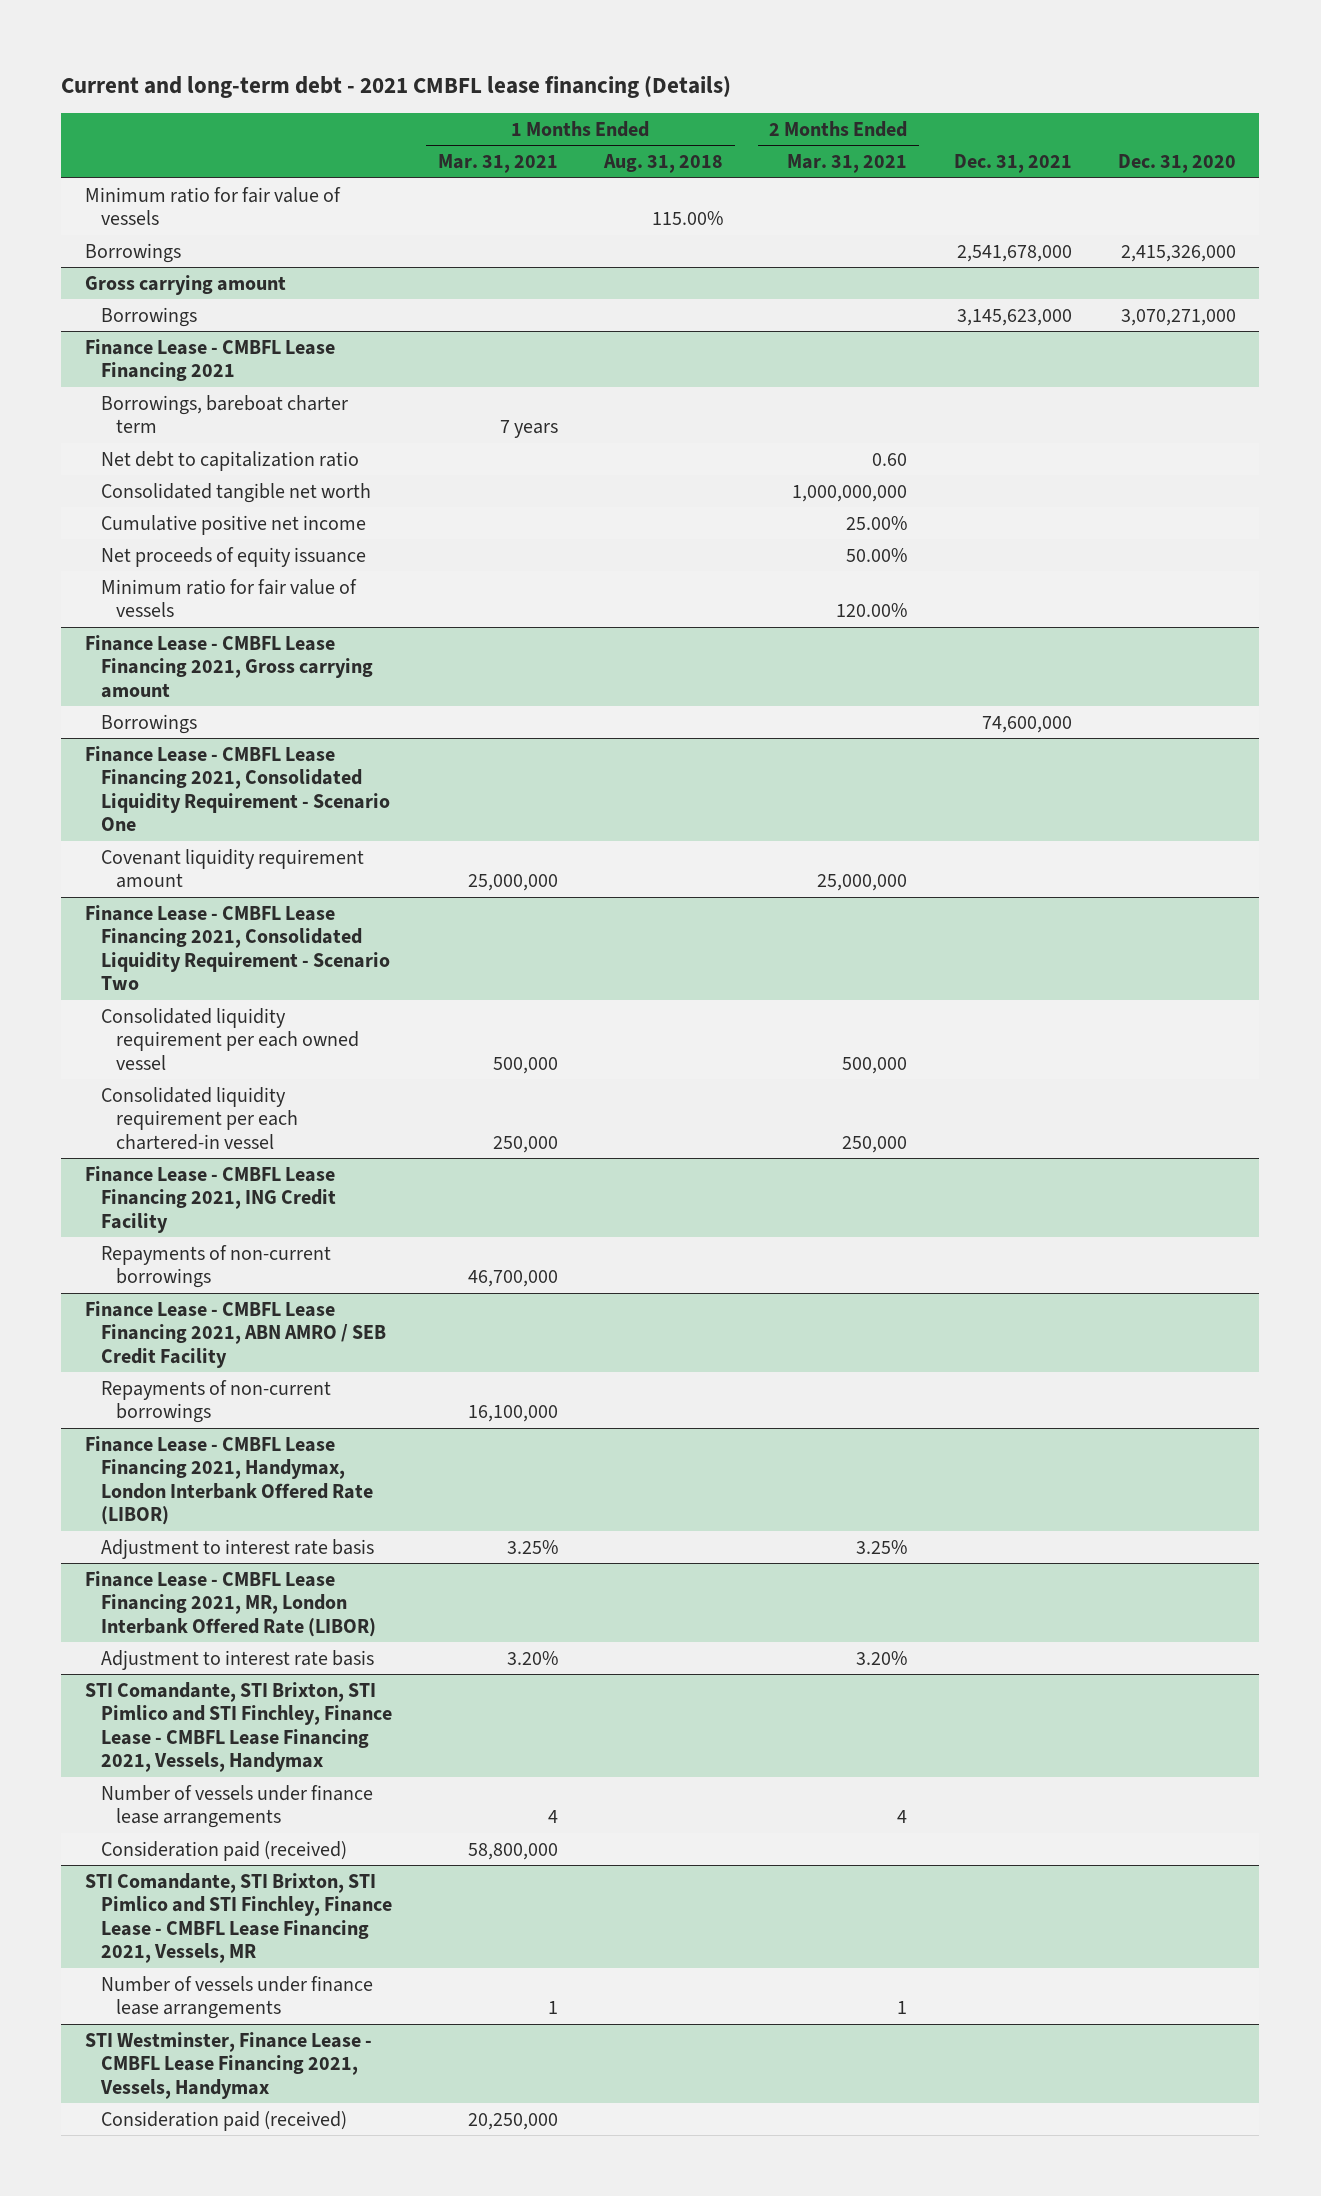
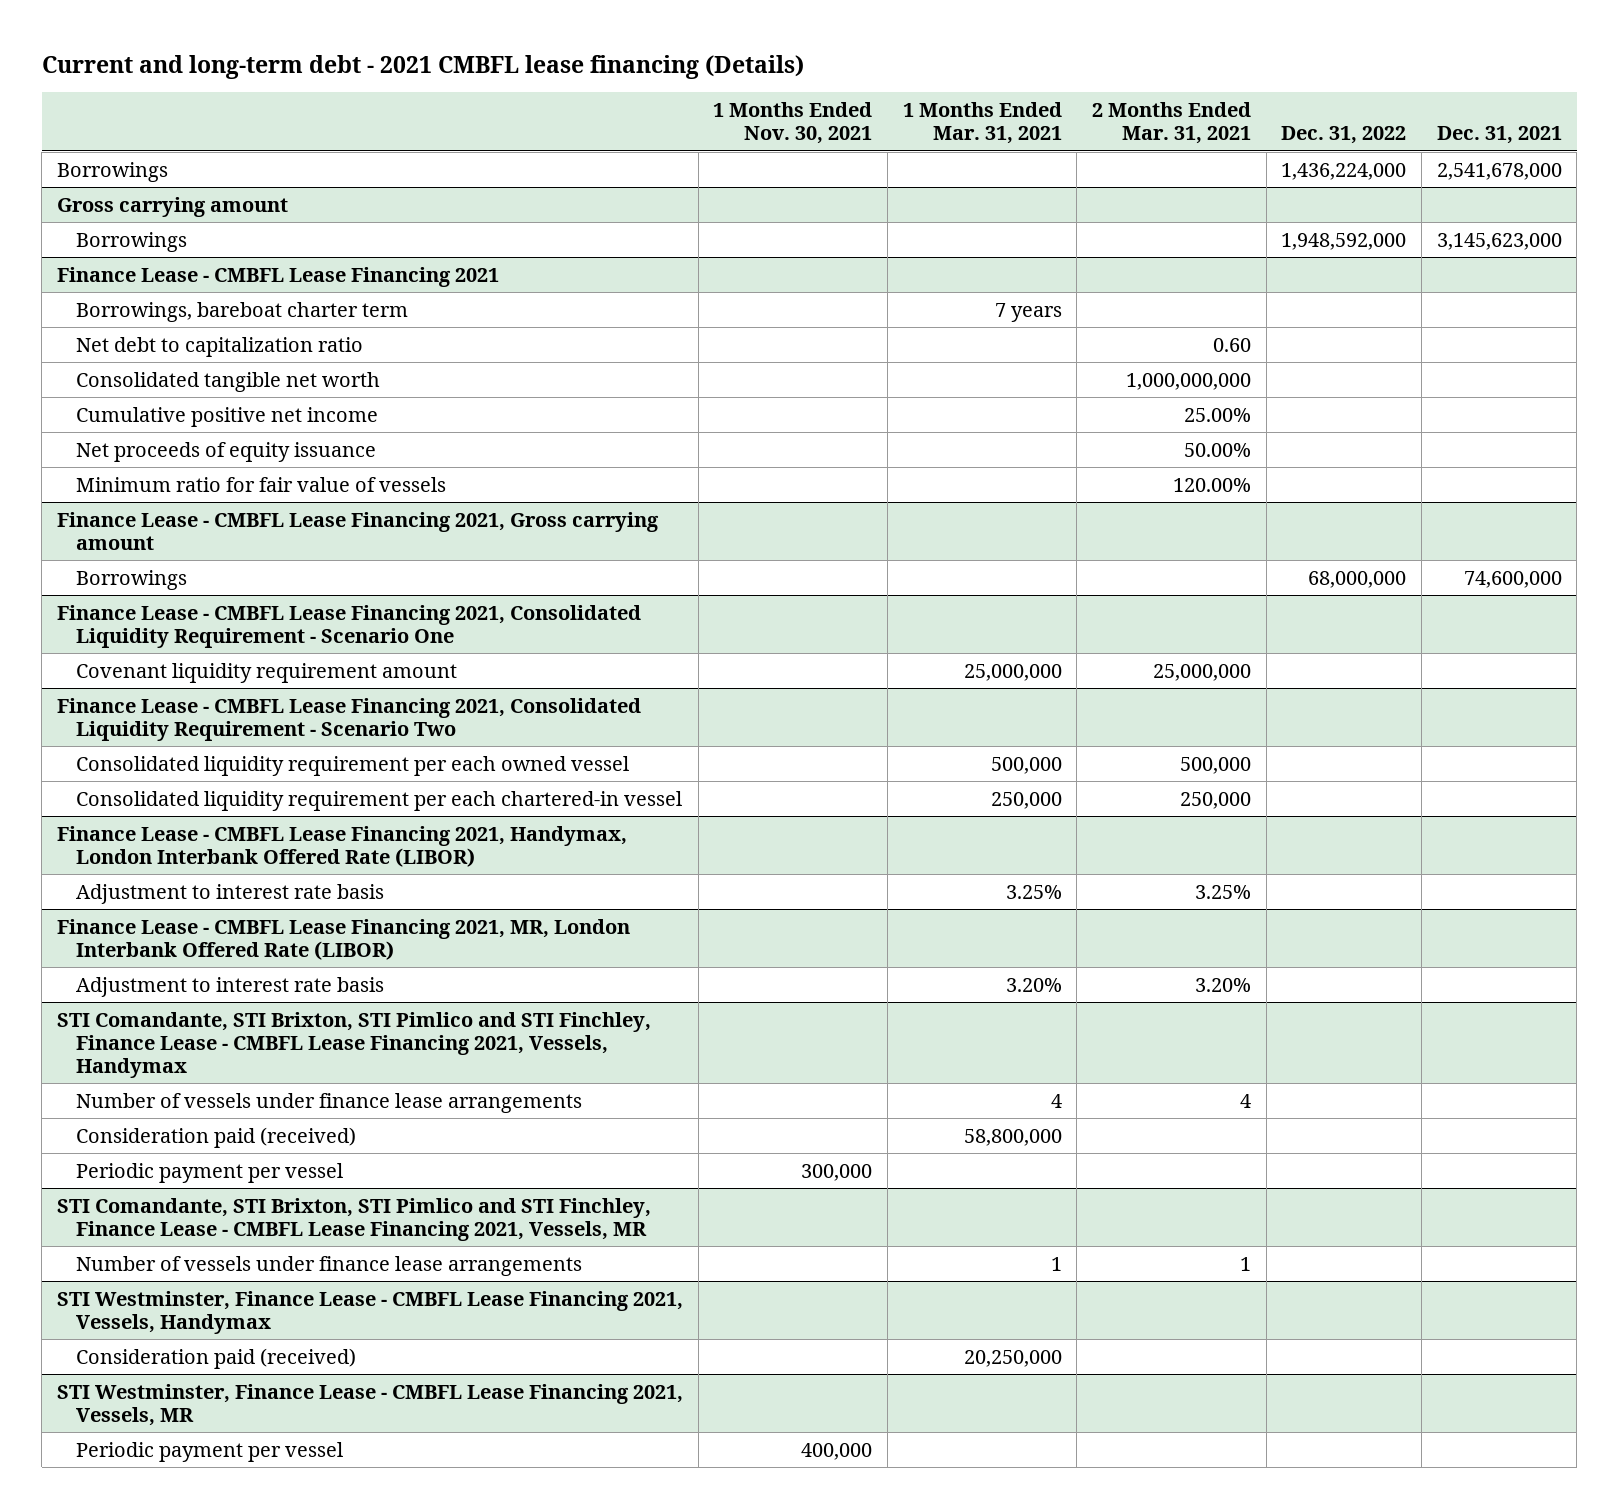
[603,154,724,174] Aug. 31, 2018 -> none
[1118,154,1237,174] Dec. 31, 2020 -> none
none -> [713,102,873,145] 1 Months Ended Nov. 30, 2021
none -> [1281,126,1407,145] Dec. 31, 2022
[84,186,341,226] Minimum ratio for fair value of vessels -> none
[84,1165,336,1233] Finance Lease - CMBFL Lease Financing 2021, ING Credit Facility -> none
[100,1244,331,1289] Repayments of non-current borrowings -> none
[84,1300,386,1368] Finance Lease - CMBFL Lease Financing 2021, ABN AMRO / SEB Credit Facility -> none
[100,1379,331,1424] Repayments of non-current borrowings -> none
none -> [75,1162,343,1183] Periodic payment per vessel
none -> [56,1383,683,1426] STI Westminster, Finance Lease - CMBFL Lease Financing 2021, Vessels, MR
none -> [75,1441,343,1462] Periodic payment per vessel

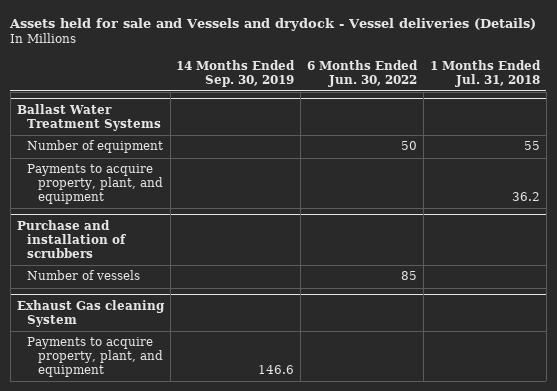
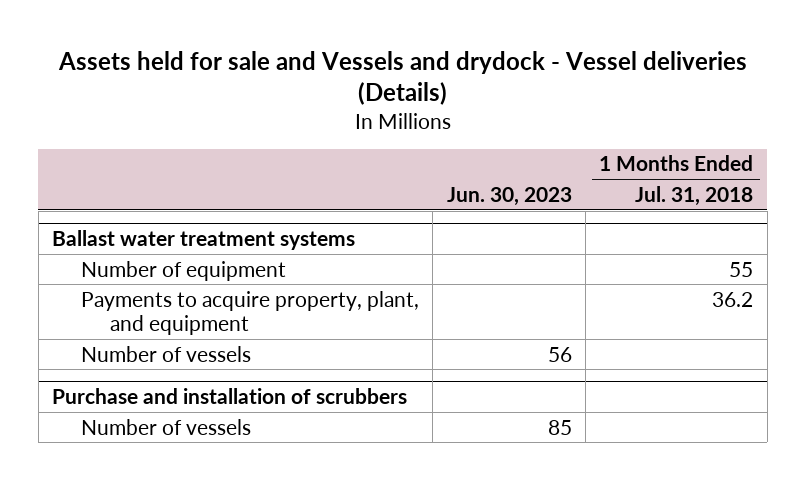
[176,60,296,87] 14 Months Ended Sep. 30, 2019 -> none
[307,60,419,87] 6 Months Ended Jun. 30, 2022 -> none
none -> [446,186,572,206] Jun. 30, 2023
[16,104,162,131] Ballast Water Treatment Systems -> [52,229,356,250] Ballast water treatment systems
none -> [81,345,252,362] Number of vessels
[16,300,165,327] Exhaust Gas cleaning System -> none
[27,337,164,377] Payments to acquire property, plant, and equipment -> none

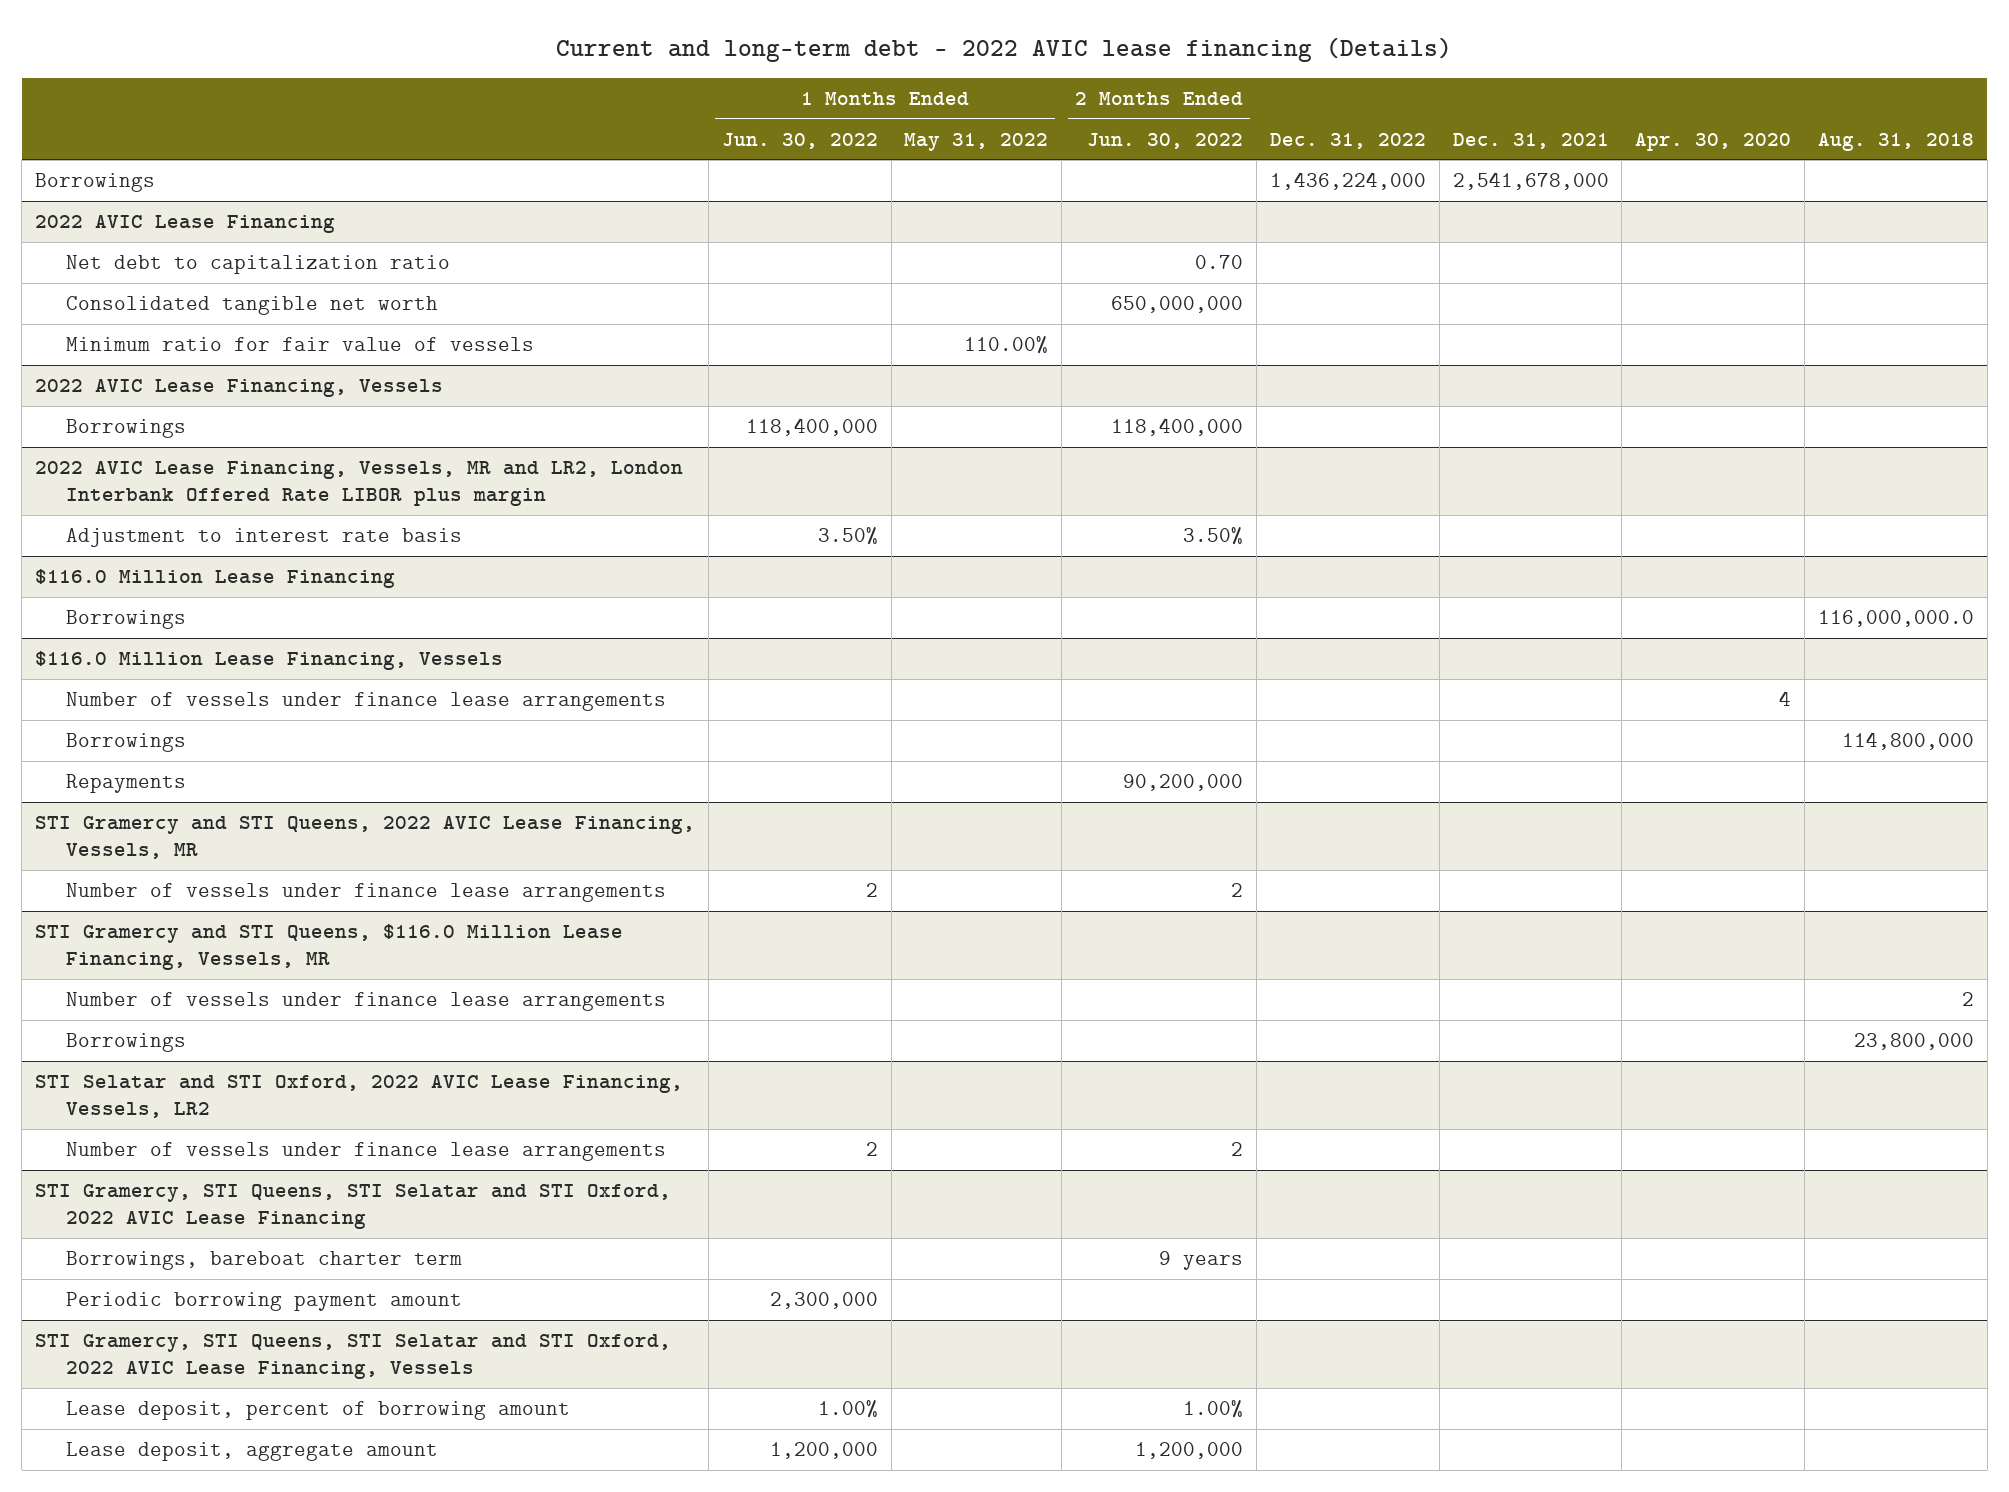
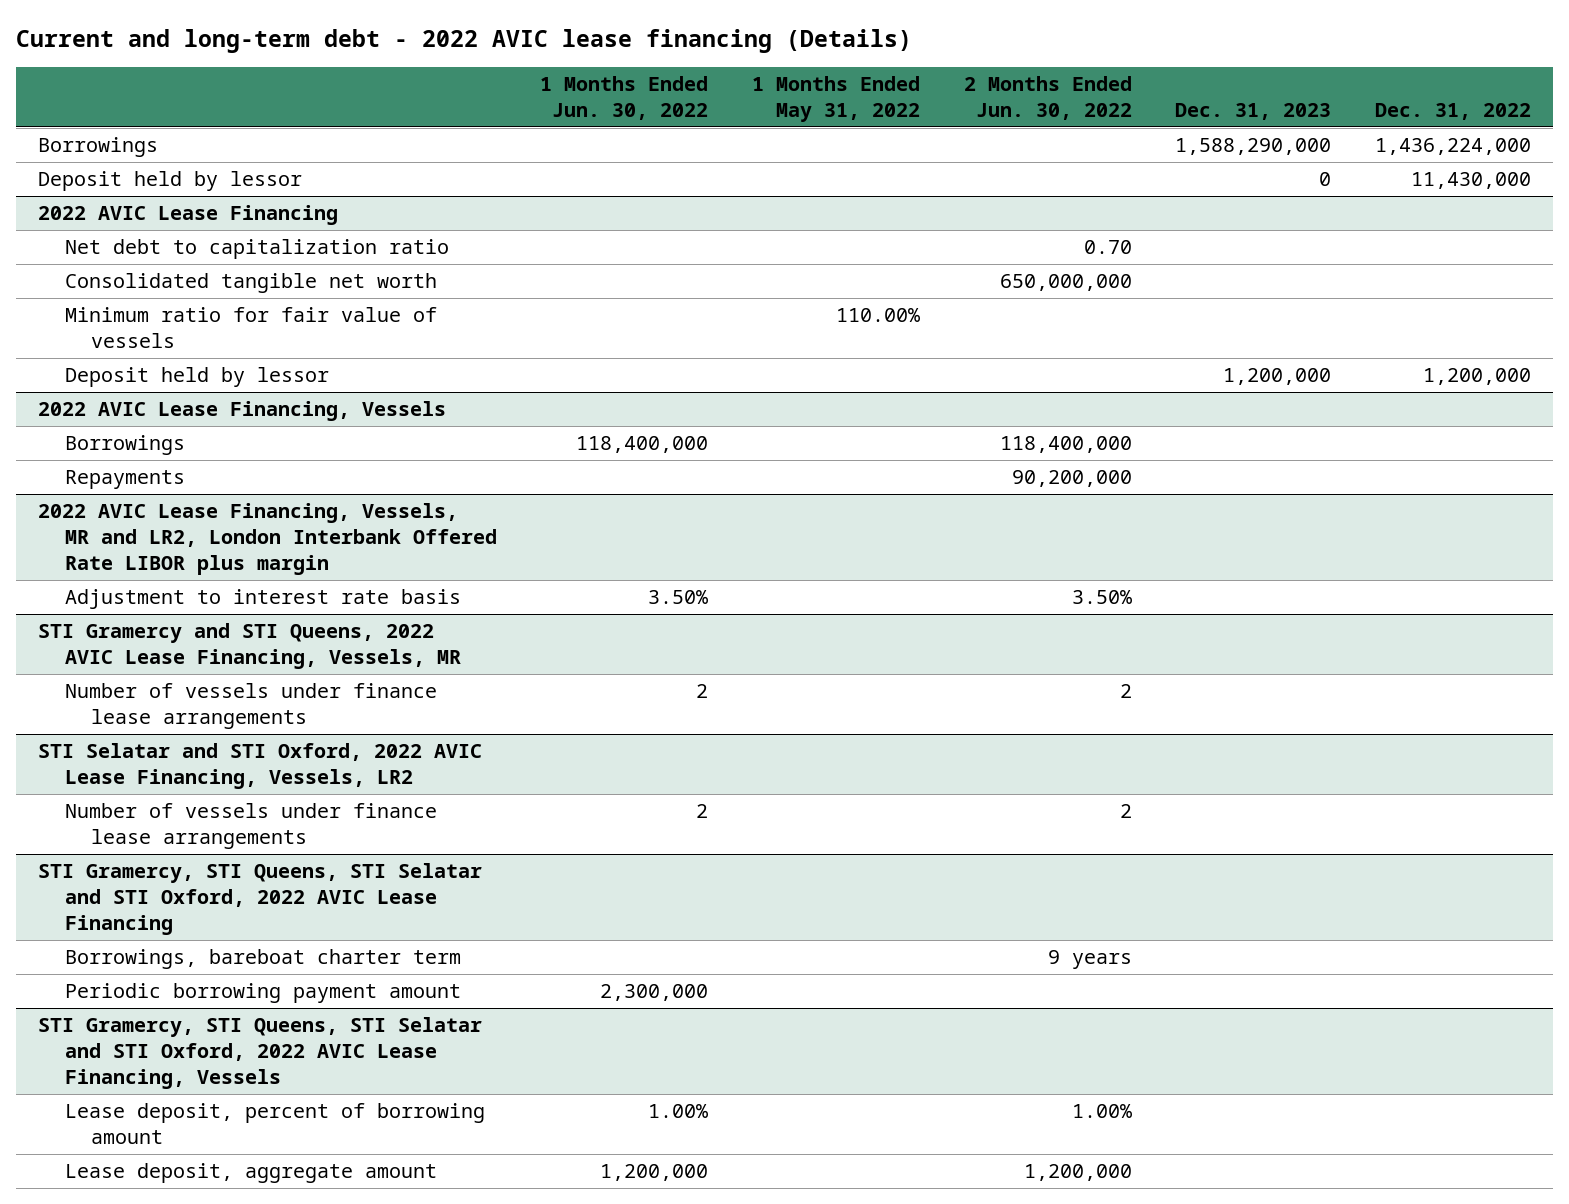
[1452,132,1609,149] Dec. 31, 2021 -> none
[1635,132,1792,151] Apr. 30, 2020 -> none
[1817,132,1974,151] Aug. 31, 2018 -> none
none -> [1175,103,1332,121] Dec. 31, 2023
none -> [37,171,302,192] Deposit held by lessor
none -> [64,367,329,388] Deposit held by lessor
none -> [64,470,185,490] Repayments
[35,569,396,589] $116.0 Million Lease Financing -> none
[66,610,187,630] Borrowings -> none
[35,651,504,671] $116.0 Million Lease Financing, Vessels -> none
[66,692,667,712] Number of vessels under finance lease arrangements -> none
[66,733,187,753] Borrowings -> none
[66,774,187,794] Repayments -> none
[35,924,624,970] STI Gramercy and STI Queens, $116.0 Million Lease Financing, Vessels, MR -> none
[66,992,667,1012] Number of vessels under finance lease arrangements -> none
[66,1033,187,1053] Borrowings -> none

